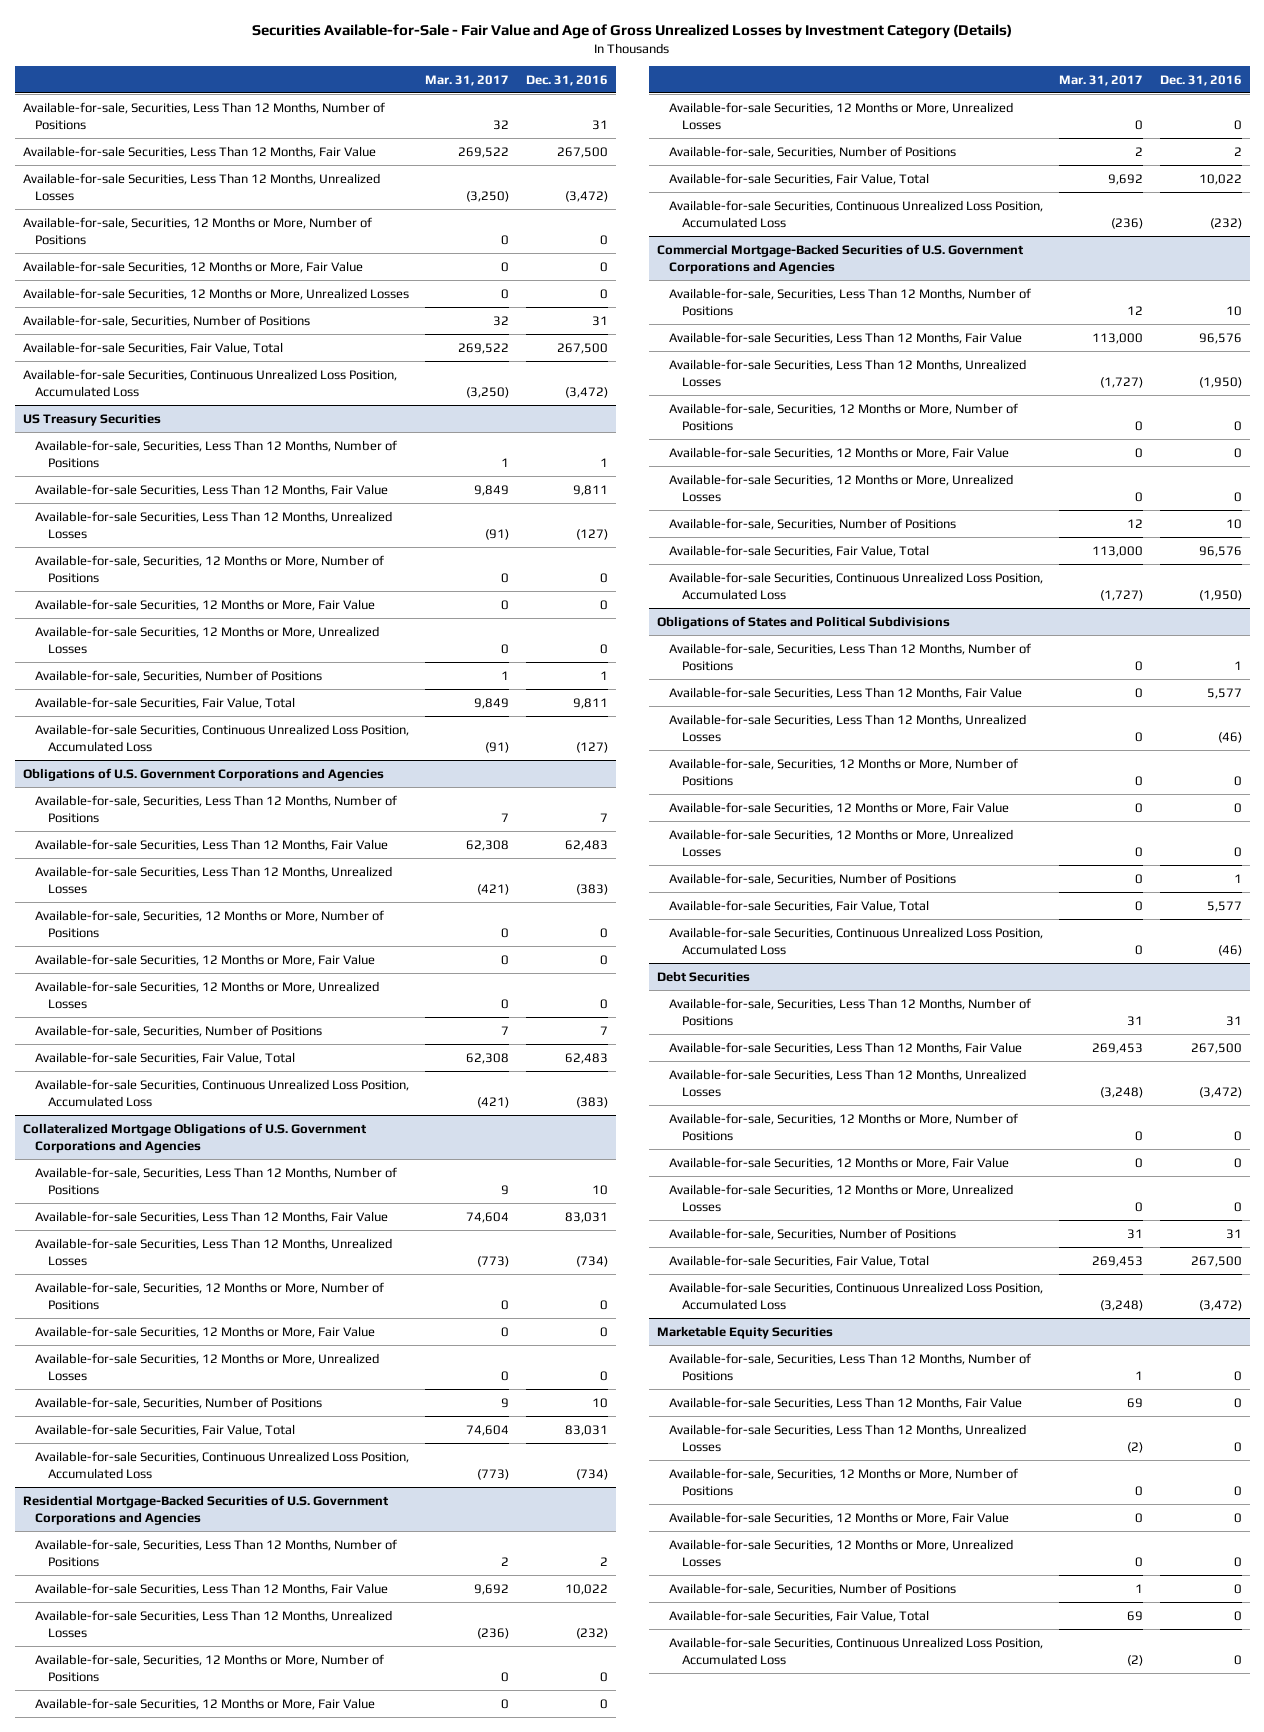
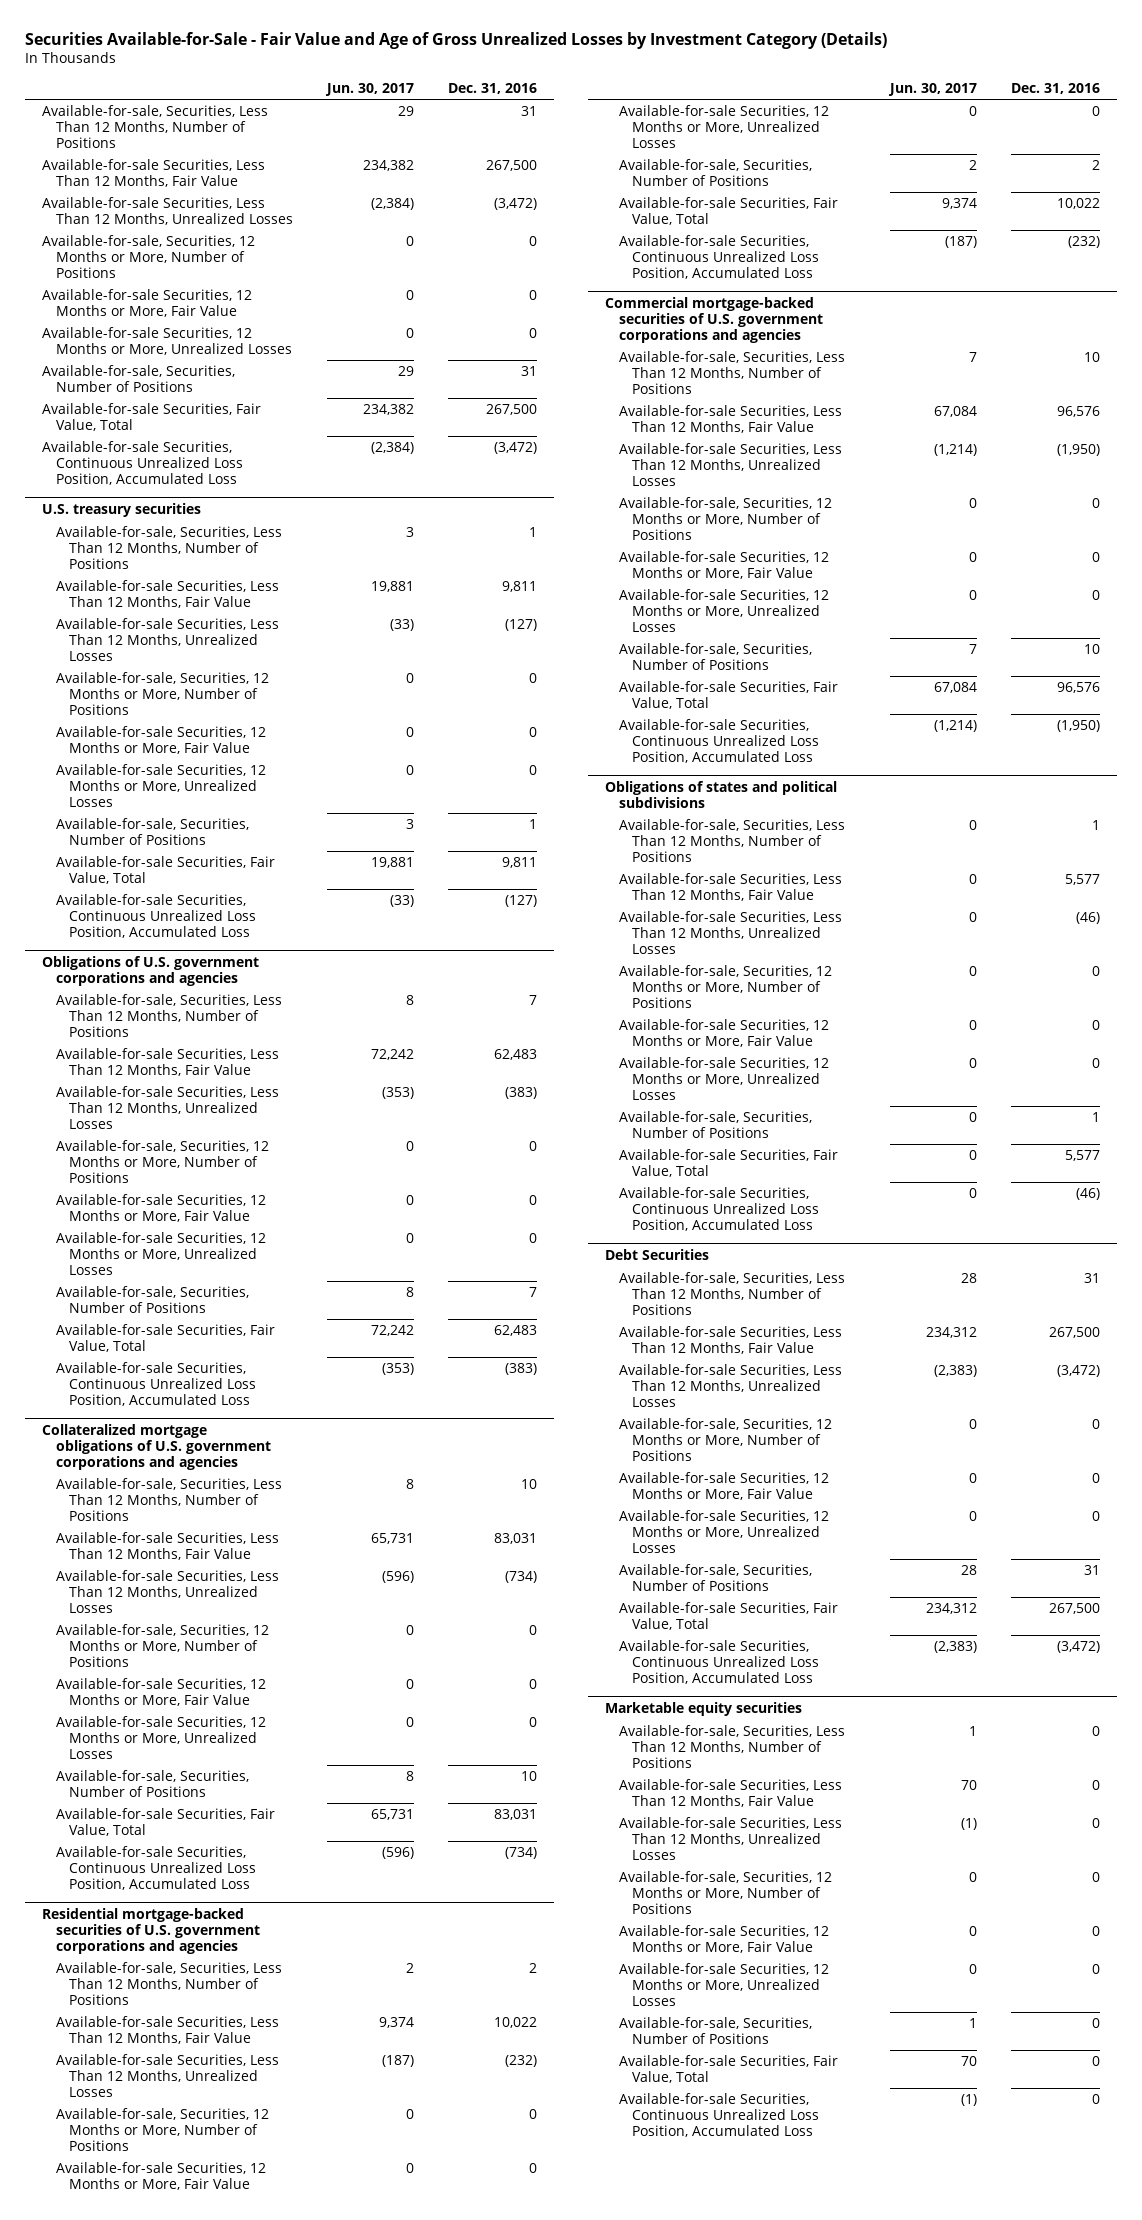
[425,74,510,86] Mar. 31, 2017 -> none
none -> [324,82,414,96] Jun. 30, 2017
[22,413,161,426] US Treasury Securities -> [41,502,201,517] U.S. treasury securities
[22,767,384,781] Obligations of U.S. Government Corporations and Agencies -> [41,955,259,986] Obligations of U.S. government corporations and agencies
[22,1122,367,1153] Collateralized Mortgage Obligations of U.S. Government Corporations and Agencies -> [41,1423,271,1470] Collateralized mortgage obligations of U.S. government corporations and agencies
[22,1494,389,1525] Residential Mortgage-Backed Securities of U.S. Government Corporations and Agencies -> [41,1907,260,1954] Residential mortgage-backed securities of U.S. government corporations and agencies
[656,243,1024,274] Commercial Mortgage-Backed Securities of U.S. Government Corporations and Agencies -> [604,296,823,343] Commercial mortgage-backed securities of U.S. government corporations and agencies
[656,615,950,629] Obligations of States and Political Subdivisions -> [604,780,837,808] Obligations of states and political subdivisions
[656,1325,833,1339] Marketable Equity Securities -> [604,1701,802,1716] Marketable equity securities

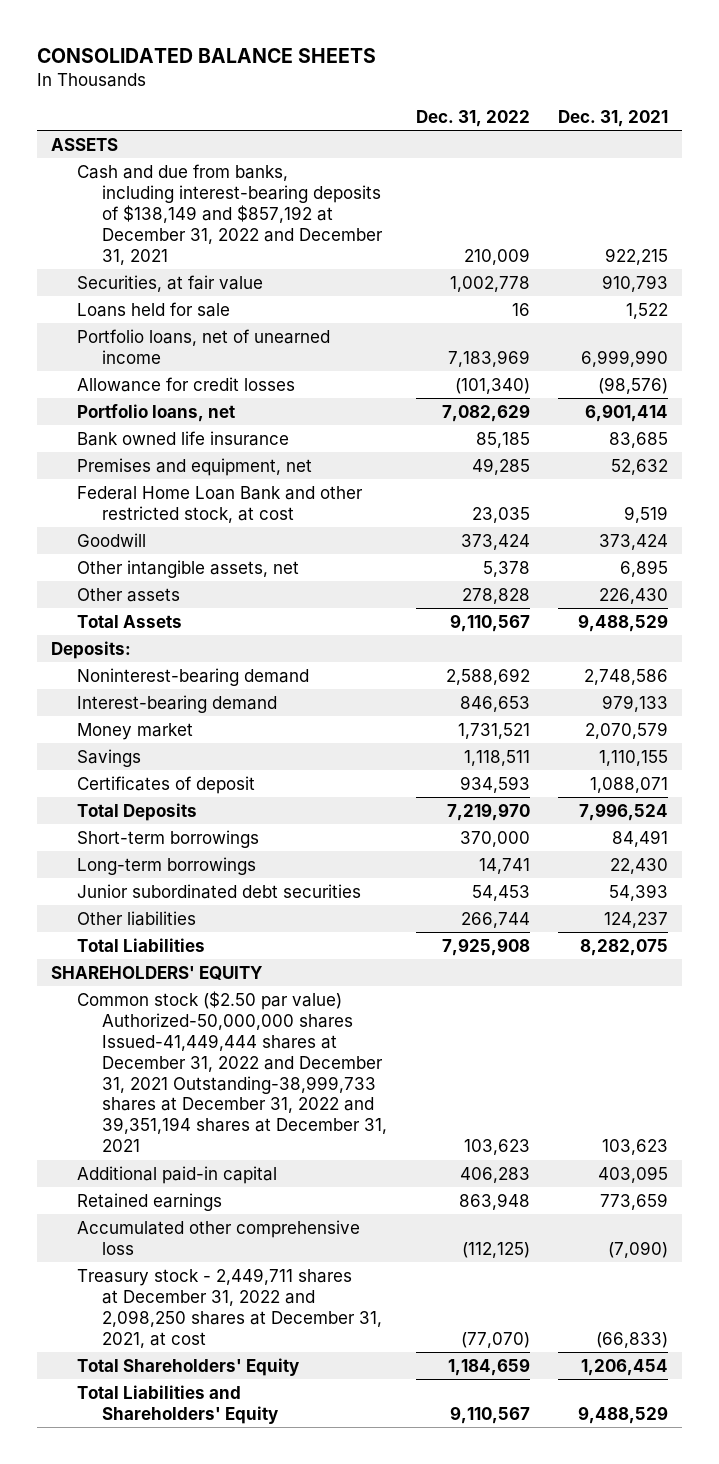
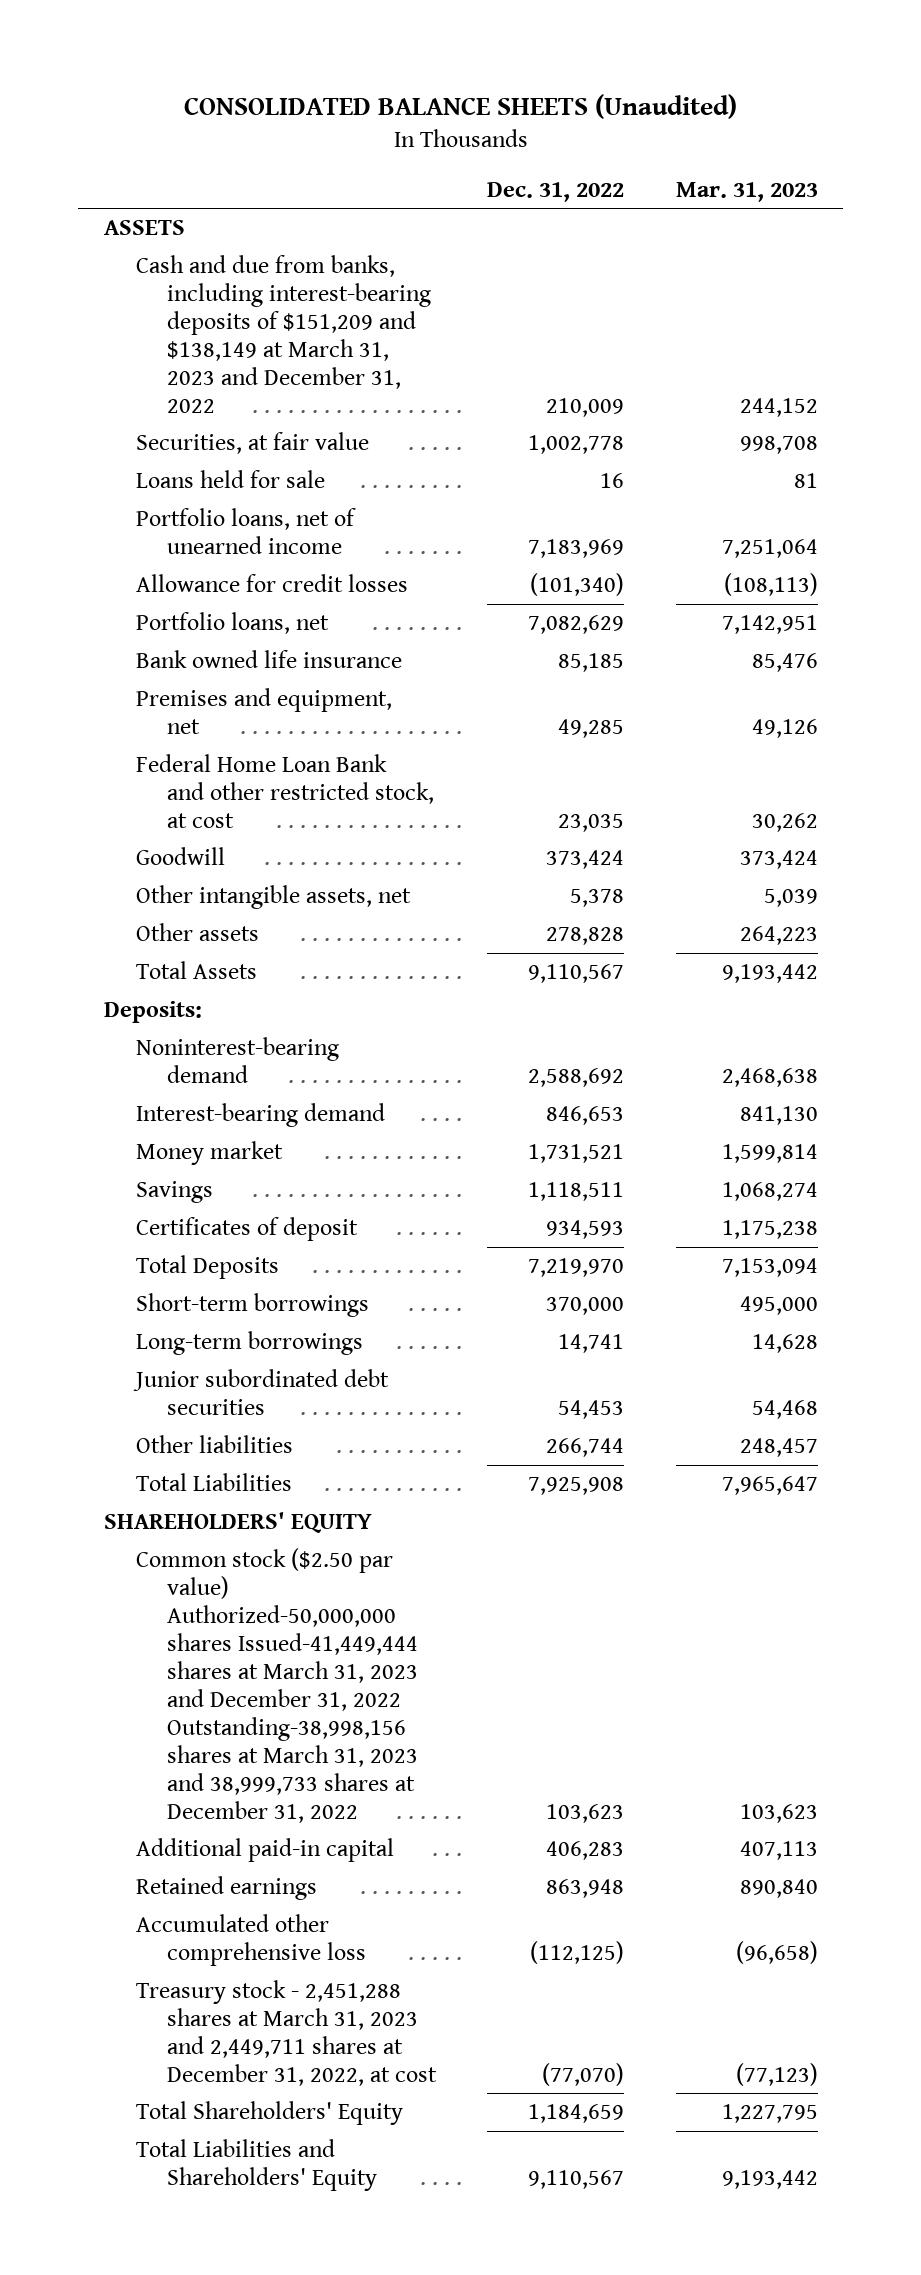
[36,48,376,64] CONSOLIDATED BALANCE SHEETS -> [183,94,737,120] CONSOLIDATED BALANCE SHEETS (Unaudited)
[558,109,669,127] Dec. 31, 2021 -> none
none -> [675,181,818,202] Mar. 31, 2023
[76,163,384,265] Cash and due from banks, including interest-bearing deposits of $138,149 and $857,192 at December 31, 2022 and December 31, 2021 -> [135,255,432,413] Cash and due from banks, including interest-bearing deposits of $151,209 and $138,149 at March 31, 2023 and December 31, 2022
[76,990,388,1153] Common stock ($2.50 par value) Authorized-50,000,000 shares Issued-41,449,444 shares at December 31, 2022 and December 31, 2021 Outstanding-38,999,733 shares at December 31, 2022 and 39,351,194 shares at December 31, 2021 -> [135,1548,419,1823] Common stock ($2.50 par value) Authorized-50,000,000 shares Issued-41,449,444 shares at March 31, 2023 and December 31, 2022 Outstanding-38,998,156 shares at March 31, 2023 and 38,999,733 shares at December 31, 2022
[76,1267,383,1348] Treasury stock - 2,449,711 shares at December 31, 2022 and 2,098,250 shares at December 31, 2021, at cost -> [135,1980,438,2087] Treasury stock - 2,451,288 shares at March 31, 2023 and 2,449,711 shares at December 31, 2022, at cost

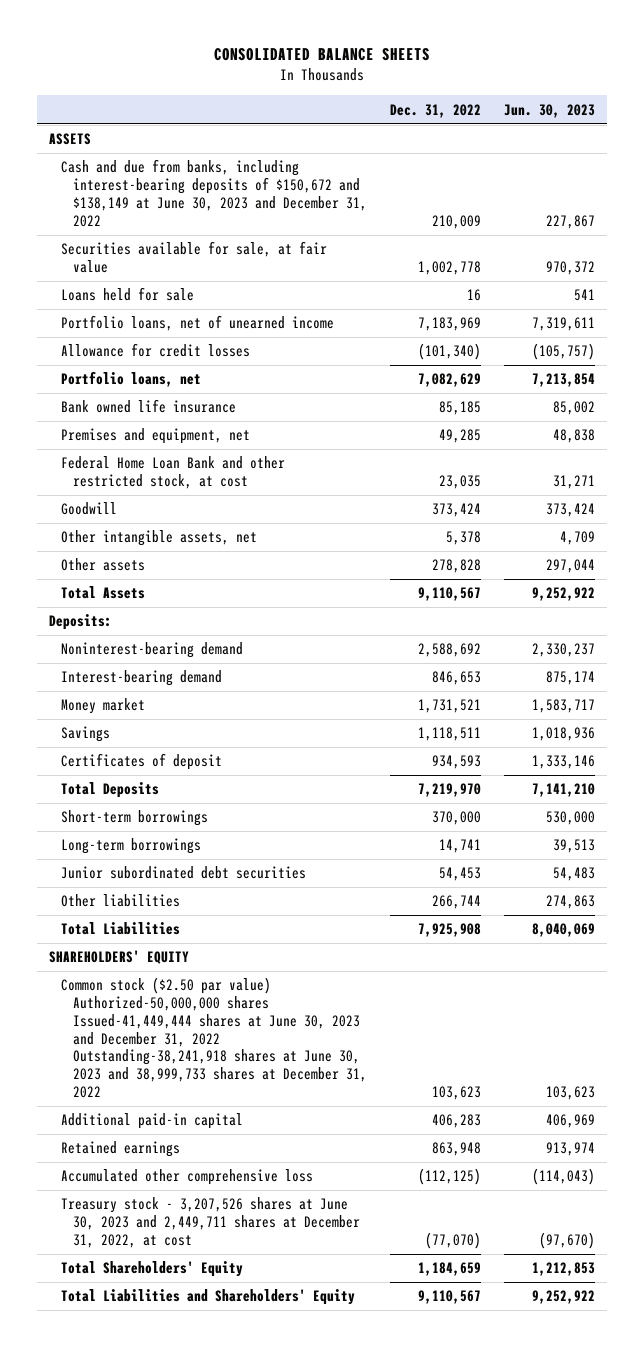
[183,94,737,120] CONSOLIDATED BALANCE SHEETS (Unaudited) -> [214,48,431,62] CONSOLIDATED BALANCE SHEETS
[675,181,818,202] Mar. 31, 2023 -> none
none -> [504,103,596,118] Jun. 30, 2023
[135,255,432,413] Cash and due from banks, including interest-bearing deposits of $151,209 and $138,149 at March 31, 2023 and December 31, 2022 -> [60,159,367,227] Cash and due from banks, including interest-bearing deposits of $150,672 and $138,149 at June 30, 2023 and December 31, 2022
[135,432,369,455] Securities, at fair value -> [60,241,327,274] Securities available for sale, at fair value
[135,1548,419,1823] Common stock ($2.50 par value) Authorized-50,000,000 shares Issued-41,449,444 shares at March 31, 2023 and December 31, 2022 Outstanding-38,998,156 shares at March 31, 2023 and 38,999,733 shares at December 31, 2022 -> [60,977,367,1098] Common stock ($2.50 par value) Authorized-50,000,000 shares Issued-41,449,444 shares at June 30, 2023 and December 31, 2022 Outstanding-38,241,918 shares at June 30, 2023 and 38,999,733 shares at December 31, 2022
[135,1980,438,2087] Treasury stock - 2,451,288 shares at March 31, 2023 and 2,449,711 shares at December 31, 2022, at cost -> [60,1197,360,1248] Treasury stock - 3,207,526 shares at June 30, 2023 and 2,449,711 shares at December 31, 2022, at cost

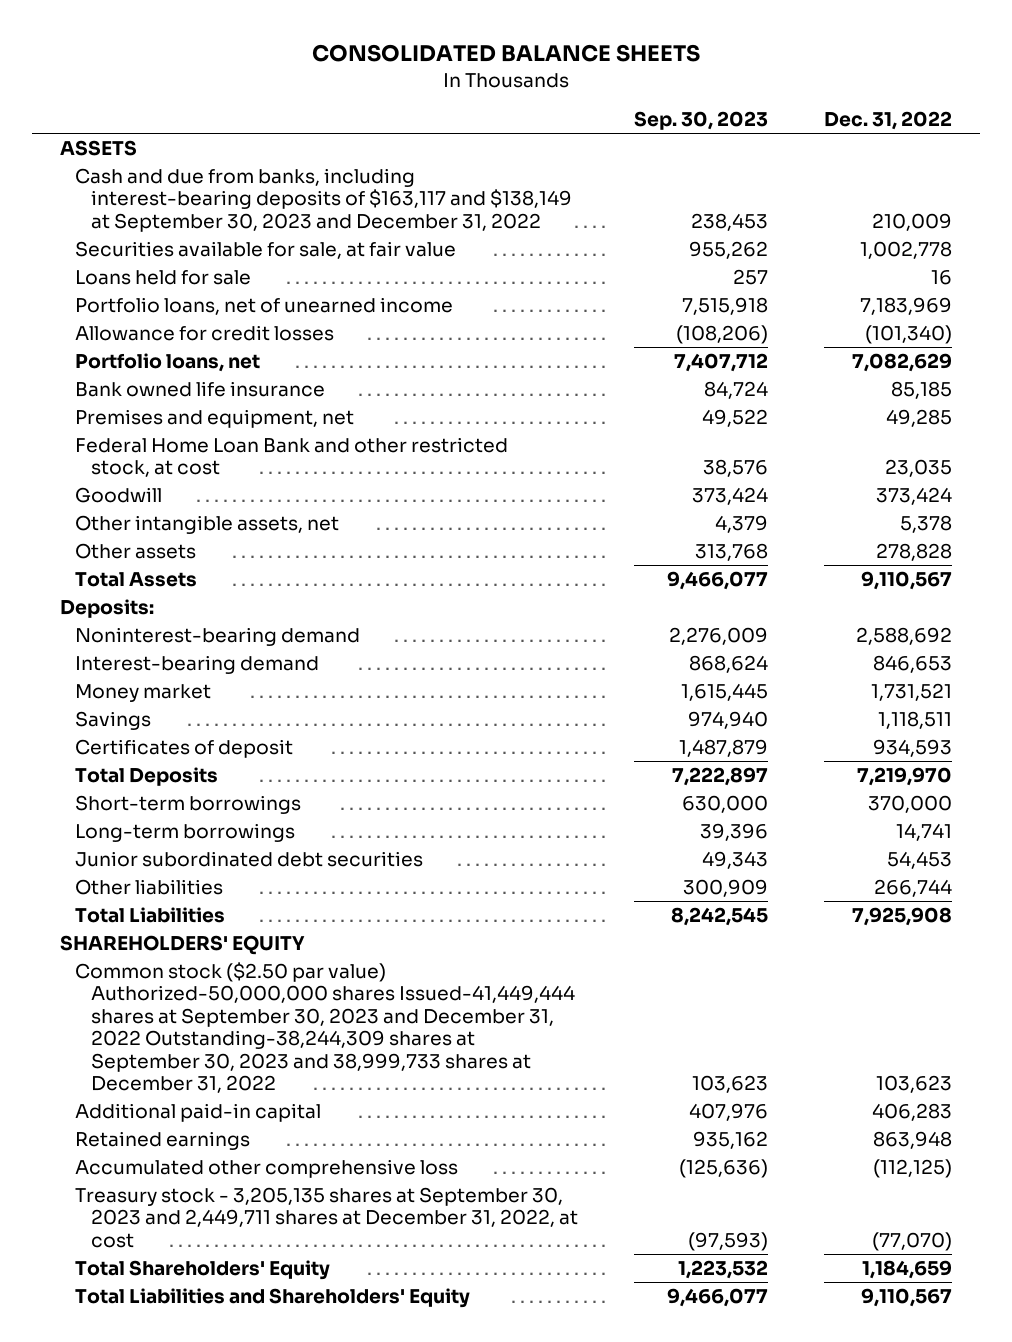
[504,103,596,118] Jun. 30, 2023 -> none
none -> [633,111,768,131] Sep. 30, 2023
[60,159,367,227] Cash and due from banks, including interest-bearing deposits of $150,672 and $138,149 at June 30, 2023 and December 31, 2022 -> [75,167,572,232] Cash and due from banks, including interest-bearing deposits of $163,117 and $138,149 at September 30, 2023 and December 31, 2022
[60,977,367,1098] Common stock ($2.50 par value) Authorized-50,000,000 shares Issued-41,449,444 shares at June 30, 2023 and December 31, 2022 Outstanding-38,241,918 shares at June 30, 2023 and 38,999,733 shares at December 31, 2022 -> [75,961,575,1094] Common stock ($2.50 par value) Authorized-50,000,000 shares Issued-41,449,444 shares at September 30, 2023 and December 31, 2022 Outstanding-38,244,309 shares at September 30, 2023 and 38,999,733 shares at December 31, 2022
[60,1197,360,1248] Treasury stock - 3,207,526 shares at June 30, 2023 and 2,449,711 shares at December 31, 2022, at cost -> [75,1186,578,1248] Treasury stock - 3,205,135 shares at September 30, 2023 and 2,449,711 shares at December 31, 2022, at cost

